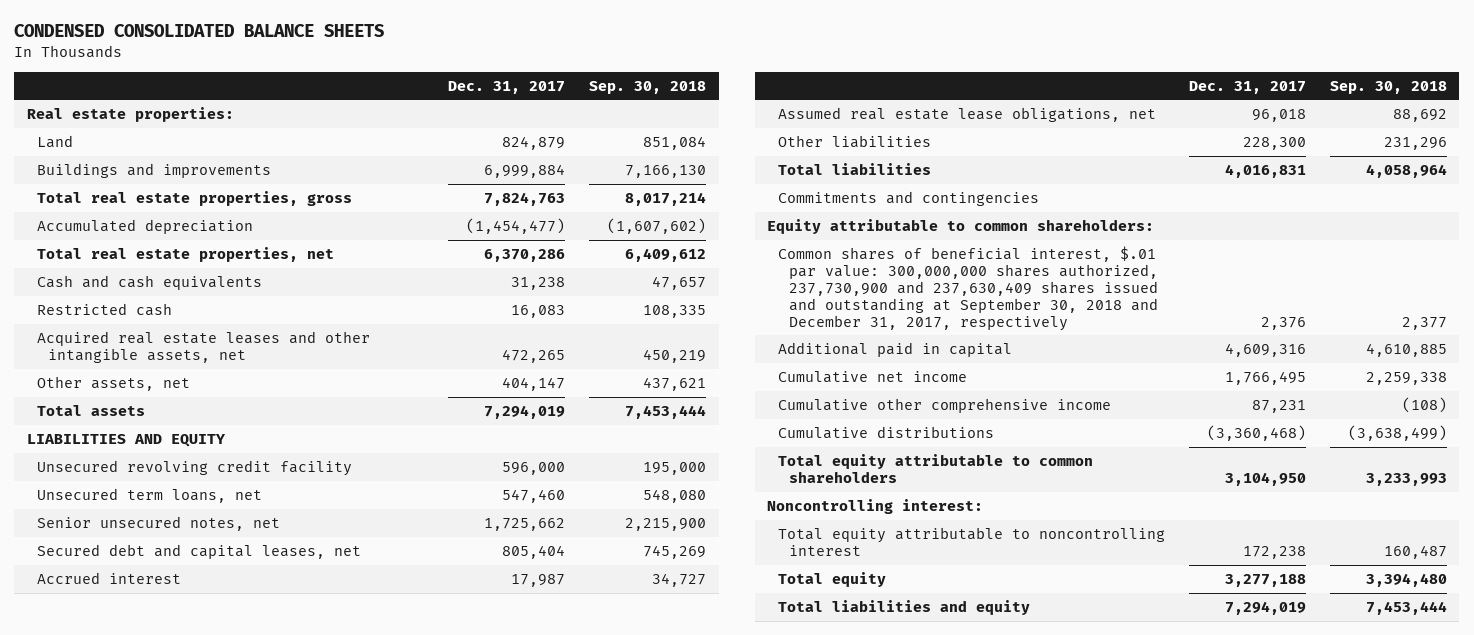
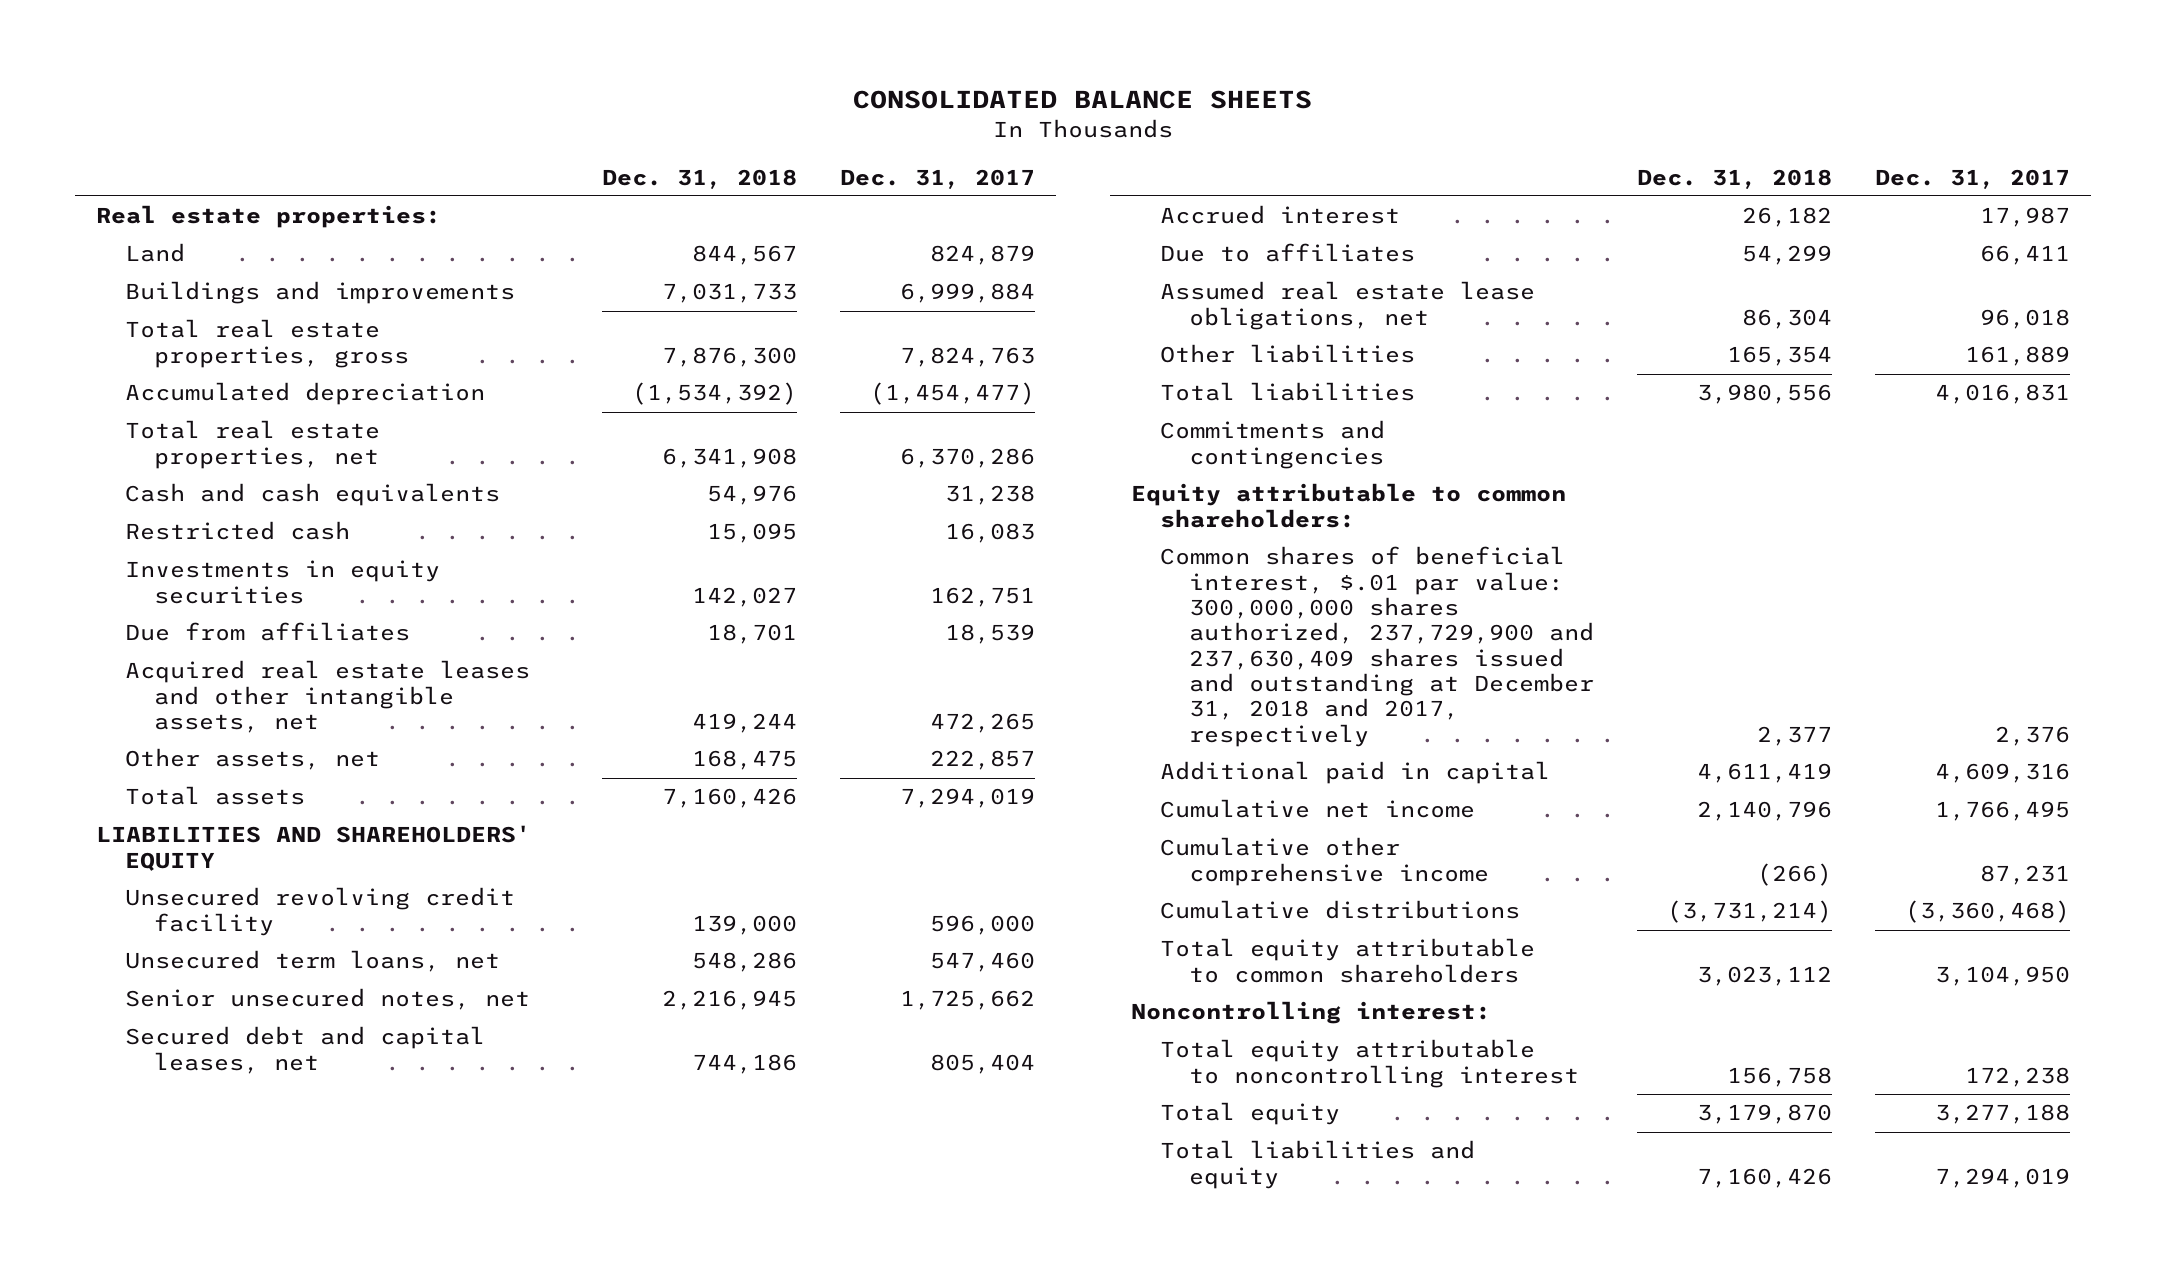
[14,24,385,38] CONDENSED CONSOLIDATED BALANCE SHEETS -> [853,90,1313,110] CONSOLIDATED BALANCE SHEETS
[589,80,707,94] Sep. 30, 2018 -> none
none -> [601,168,797,189] Dec. 31, 2018
none -> [125,560,441,604] Investments in equity securities
none -> [125,622,411,642] Due from affiliates
[502,377,566,392] 404,147 -> [929,750,1035,771] 222,857
[26,434,226,448] LIABILITIES AND EQUITY -> [96,825,532,871] LIABILITIES AND SHAREHOLDERS' EQUITY
none -> [1160,243,1416,263] Due to affiliates
[1242,137,1306,151] 228,300 -> [1964,346,2070,367] 161,889
[777,246,1158,331] Common shares of beneficial interest, $.01 par value: 300,000,000 shares authorized, 237,730,900 and 237,630,409 shares issued and outstanding at September 30, 2018 and December 31, 2017, respectively -> [1160,546,1594,747] Common shares of beneficial interest, $.01 par value: 300,000,000 shares authorized, 237,729,900 and 237,630,409 shares issued and outstanding at December 31, 2018 and 2017, respectively

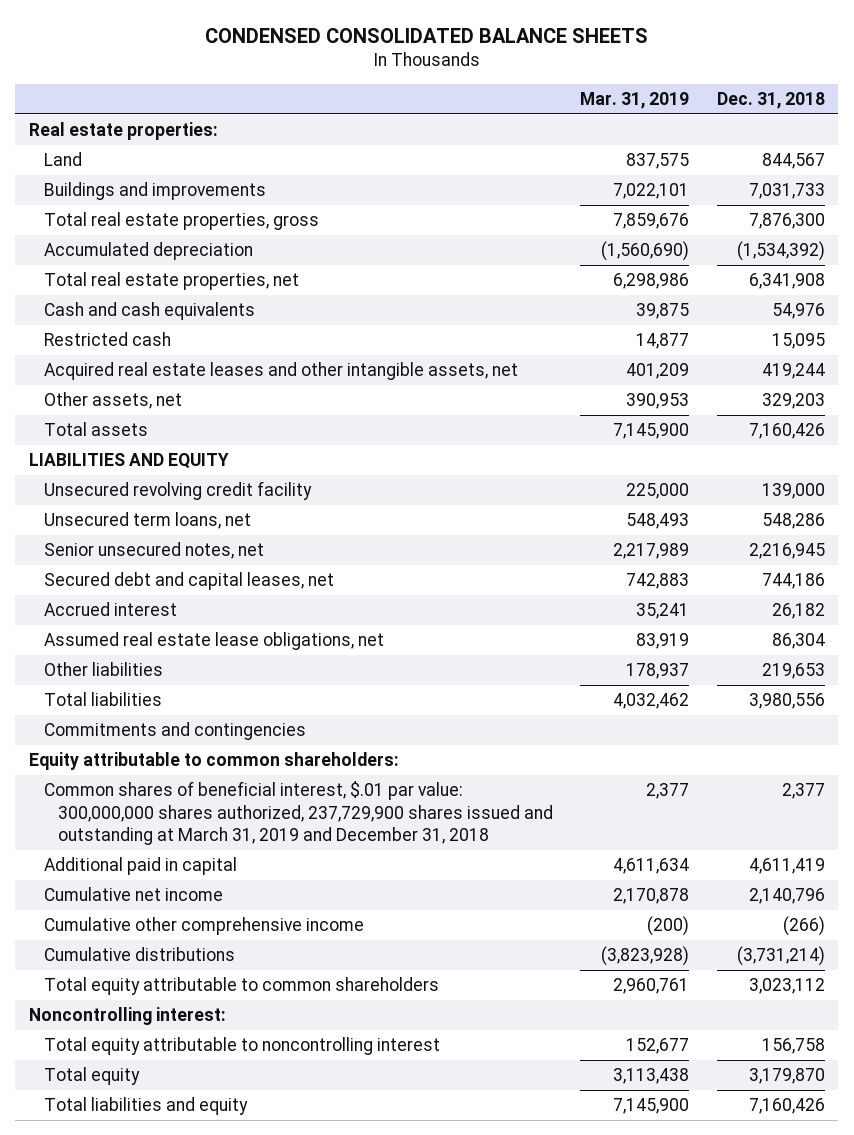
[853,90,1313,110] CONSOLIDATED BALANCE SHEETS -> [204,27,648,43] CONDENSED CONSOLIDATED BALANCE SHEETS
[839,168,1035,189] Dec. 31, 2017 -> none
none -> [580,92,690,110] Mar. 31, 2019
[125,560,441,604] Investments in equity securities -> none
[125,622,411,642] Due from affiliates -> none
[691,750,797,771] 168,475 -> [761,393,825,410] 329,203
[96,825,532,871] LIABILITIES AND SHAREHOLDERS' EQUITY -> [29,453,230,470] LIABILITIES AND EQUITY
[1160,243,1416,263] Due to affiliates -> none
[1726,346,1832,367] 165,354 -> [761,663,825,680] 219,653
[1160,546,1594,747] Common shares of beneficial interest, $.01 par value: 300,000,000 shares authorized, 237,729,900 and 237,630,409 shares issued and outstanding at December 31, 2018 and 2017, respectively -> [43,781,554,845] Common shares of beneficial interest, $.01 par value: 300,000,000 shares authorized, 237,729,900 shares issued and outstanding at March 31, 2019 and December 31, 2018

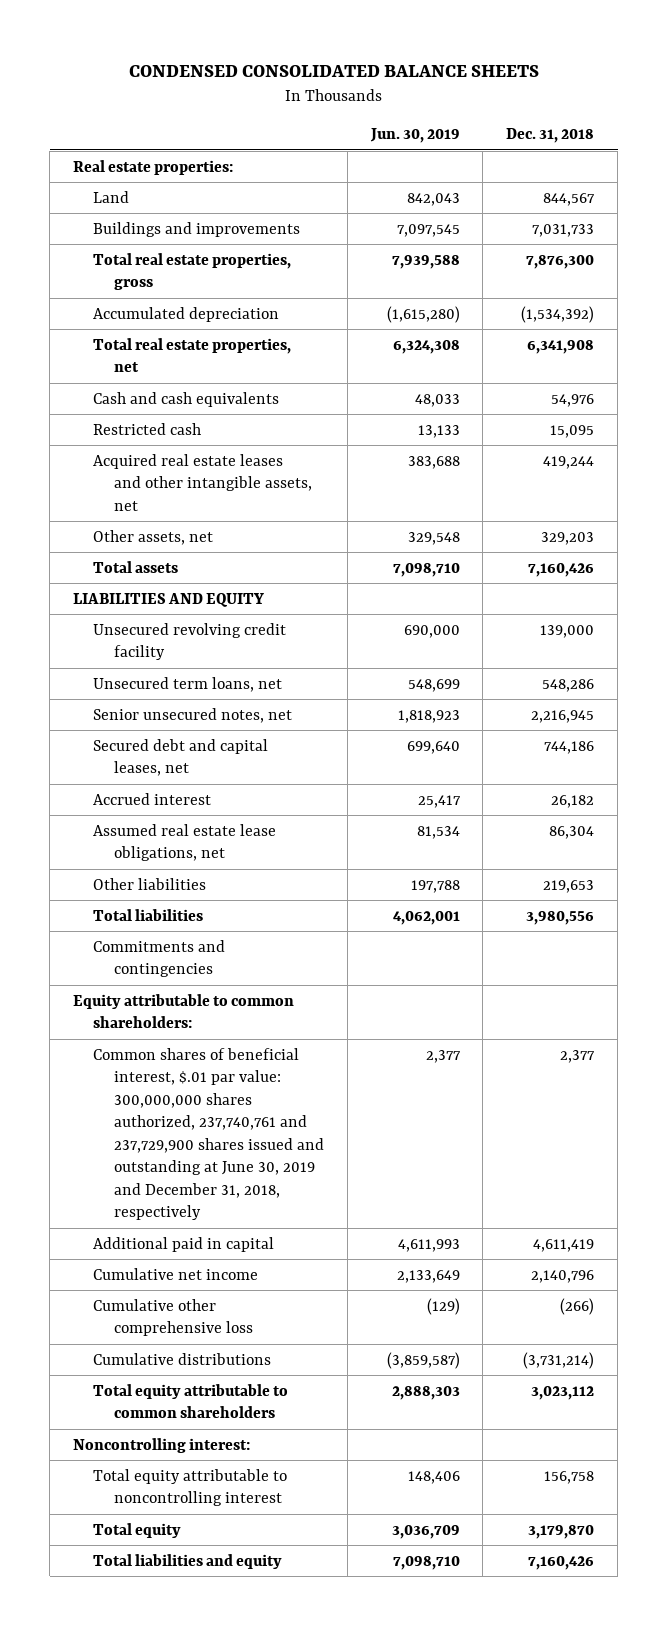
[580,92,690,110] Mar. 31, 2019 -> none
none -> [369,128,460,144] Jun. 30, 2019
[43,781,554,845] Common shares of beneficial interest, $.01 par value: 300,000,000 shares authorized, 237,729,900 shares issued and outstanding at March 31, 2019 and December 31, 2018 -> [93,1047,324,1221] Common shares of beneficial interest, $.01 par value: 300,000,000 shares authorized, 237,740,761 and 237,729,900 shares issued and outstanding at June 30, 2019 and December 31, 2018, respectively
[43,917,364,936] Cumulative other comprehensive income -> [93,1298,253,1337] Cumulative other comprehensive loss

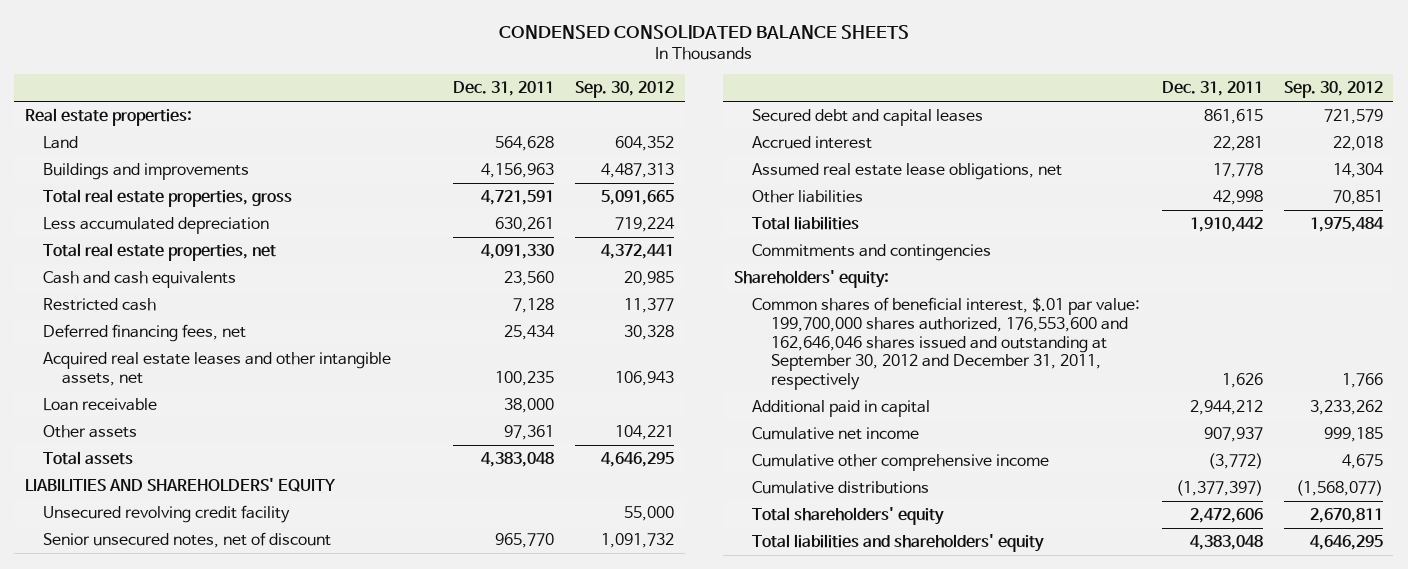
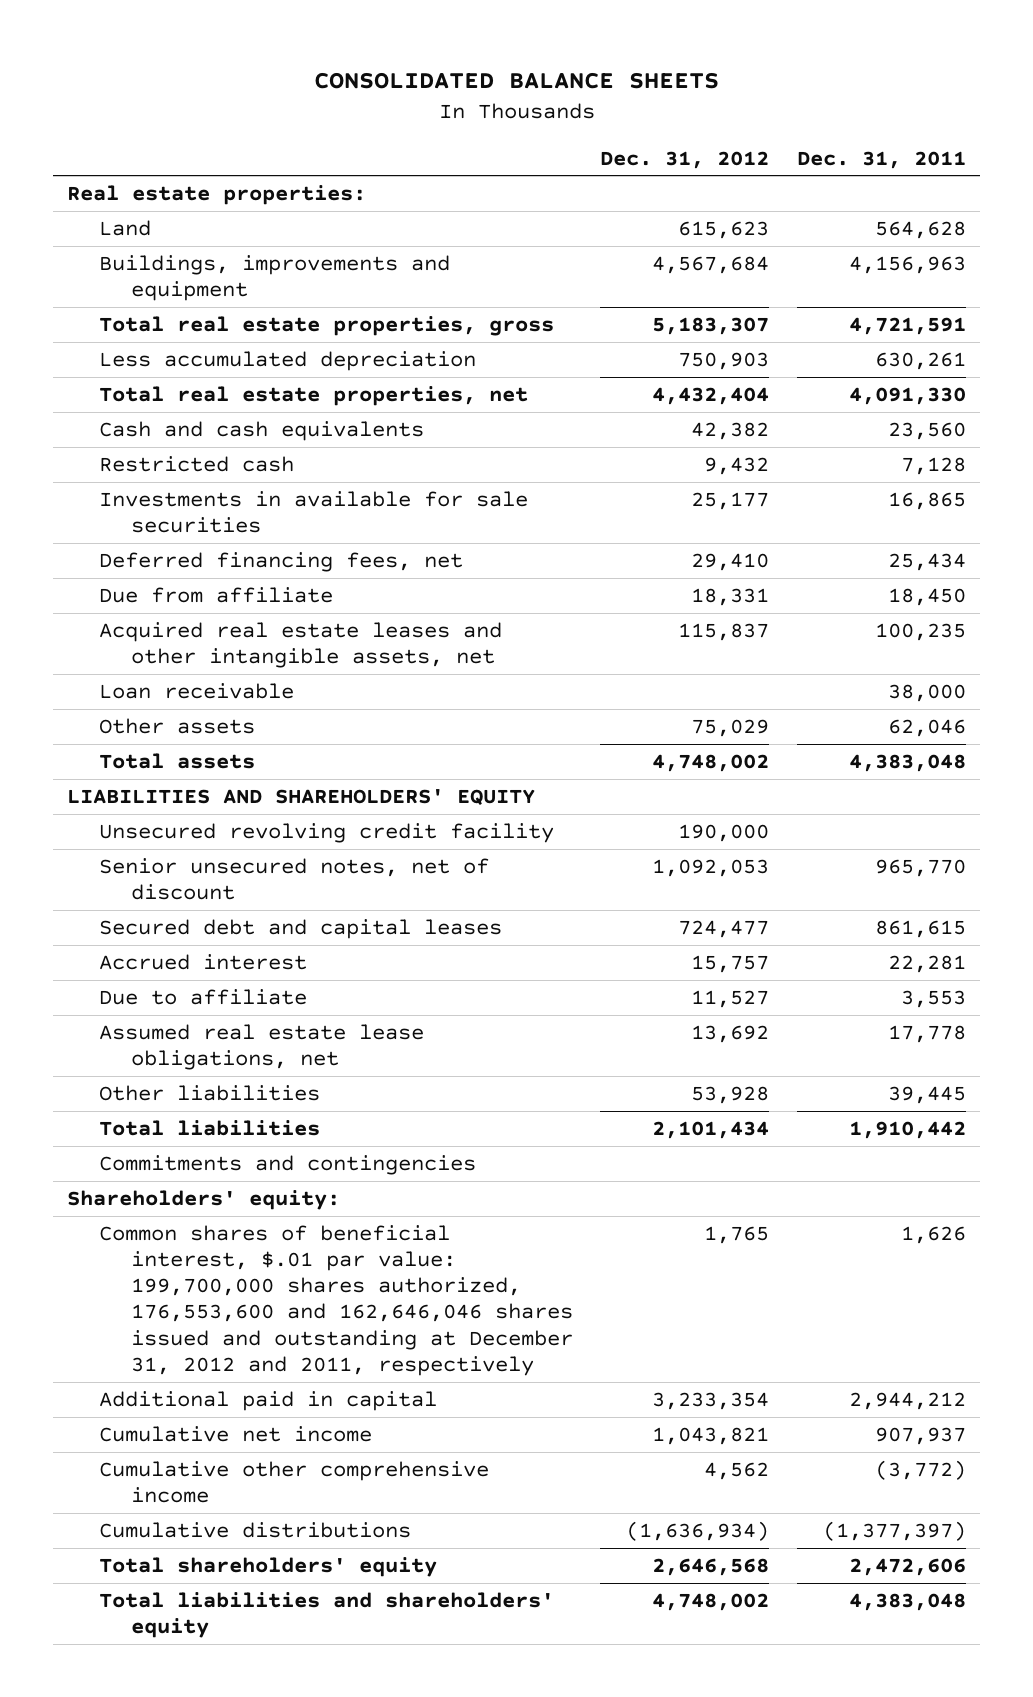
[498,24,909,39] CONDENSED CONSOLIDATED BALANCE SHEETS -> [313,72,719,90] CONSOLIDATED BALANCE SHEETS
[574,81,674,99] Sep. 30, 2012 -> none
none -> [600,150,770,169] Dec. 31, 2012
[43,163,250,181] Buildings and improvements -> [98,254,450,302] Buildings, improvements and equipment
none -> [98,490,528,534] Investments in available for sale securities
none -> [98,586,333,603] Due from affiliate
[503,425,554,441] 97,361 -> [888,718,967,737] 62,046
none -> [98,988,307,1005] Due to affiliate
[1212,190,1263,206] 42,998 -> [888,1085,967,1104] 39,445
[752,297,1141,391] Common shares of beneficial interest, $.01 par value: 199,700,000 shares authorized, 176,553,600 and 162,646,046 shares issued and outstanding at September 30, 2012 and December 31, 2011, respectively -> [98,1224,573,1376] Common shares of beneficial interest, $.01 par value: 199,700,000 shares authorized, 176,553,600 and 162,646,046 shares issued and outstanding at December 31, 2012 and 2011, respectively

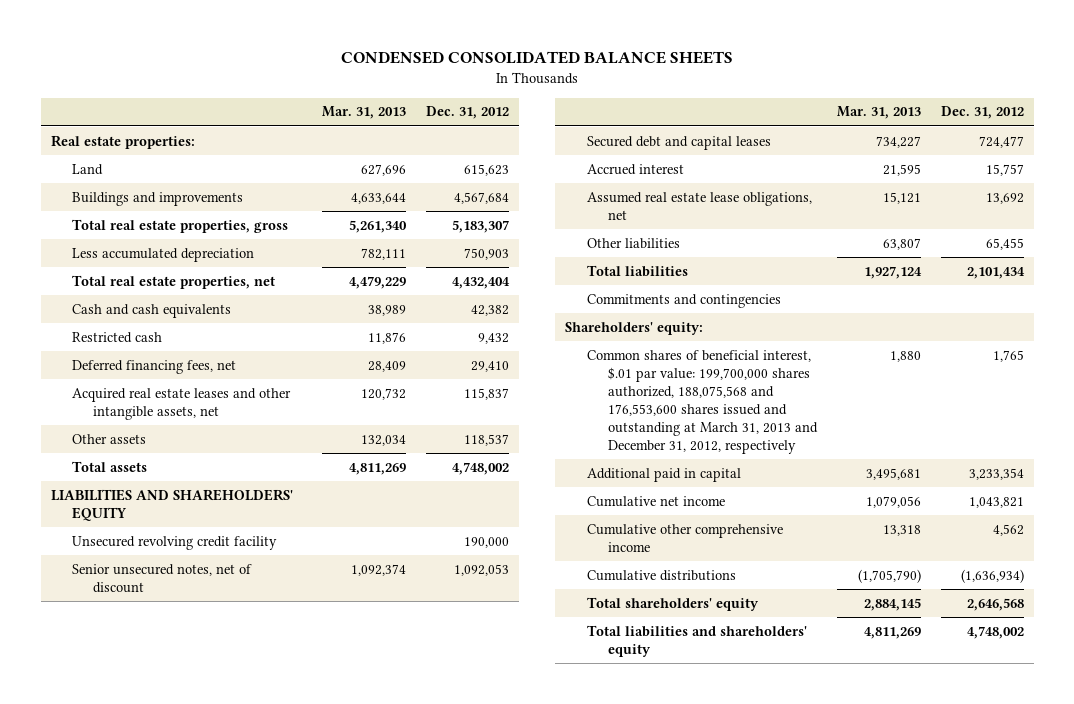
[313,72,719,90] CONSOLIDATED BALANCE SHEETS -> [341,51,734,65] CONDENSED CONSOLIDATED BALANCE SHEETS
[797,150,967,169] Dec. 31, 2011 -> none
none -> [322,106,407,120] Mar. 31, 2013
[98,254,450,302] Buildings, improvements and equipment -> [71,191,243,206] Buildings and improvements
[98,490,528,534] Investments in available for sale securities -> none
[98,586,333,603] Due from affiliate -> none
[98,682,294,699] Loan receivable -> none
[691,718,770,737] 75,029 -> [464,433,510,446] 118,537
[98,988,307,1005] Due to affiliate -> none
[691,1085,770,1104] 53,928 -> [985,237,1024,250] 65,455
[98,1224,573,1376] Common shares of beneficial interest, $.01 par value: 199,700,000 shares authorized, 176,553,600 and 162,646,046 shares issued and outstanding at December 31, 2012 and 2011, respectively -> [586,349,819,454] Common shares of beneficial interest, $.01 par value: 199,700,000 shares authorized, 188,075,568 and 176,553,600 shares issued and outstanding at March 31, 2013 and December 31, 2012, respectively

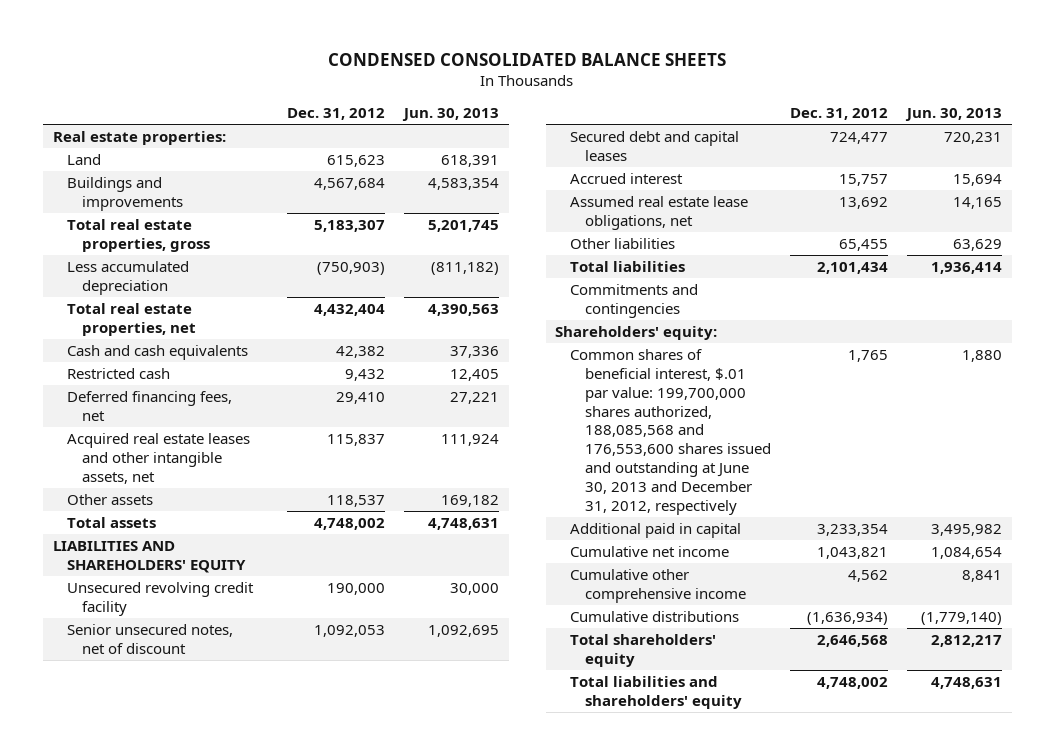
[322,106,407,120] Mar. 31, 2013 -> none
none -> [402,107,500,121] Jun. 30, 2013
[464,247,510,260] 750,903 -> [316,262,385,276] (750,903)
[586,349,819,454] Common shares of beneficial interest, $.01 par value: 199,700,000 shares authorized, 188,075,568 and 176,553,600 shares issued and outstanding at March 31, 2013 and December 31, 2012, respectively -> [569,349,771,515] Common shares of beneficial interest, $.01 par value: 199,700,000 shares authorized, 188,085,568 and 176,553,600 shares issued and outstanding at June 30, 2013 and December 31, 2012, respectively

